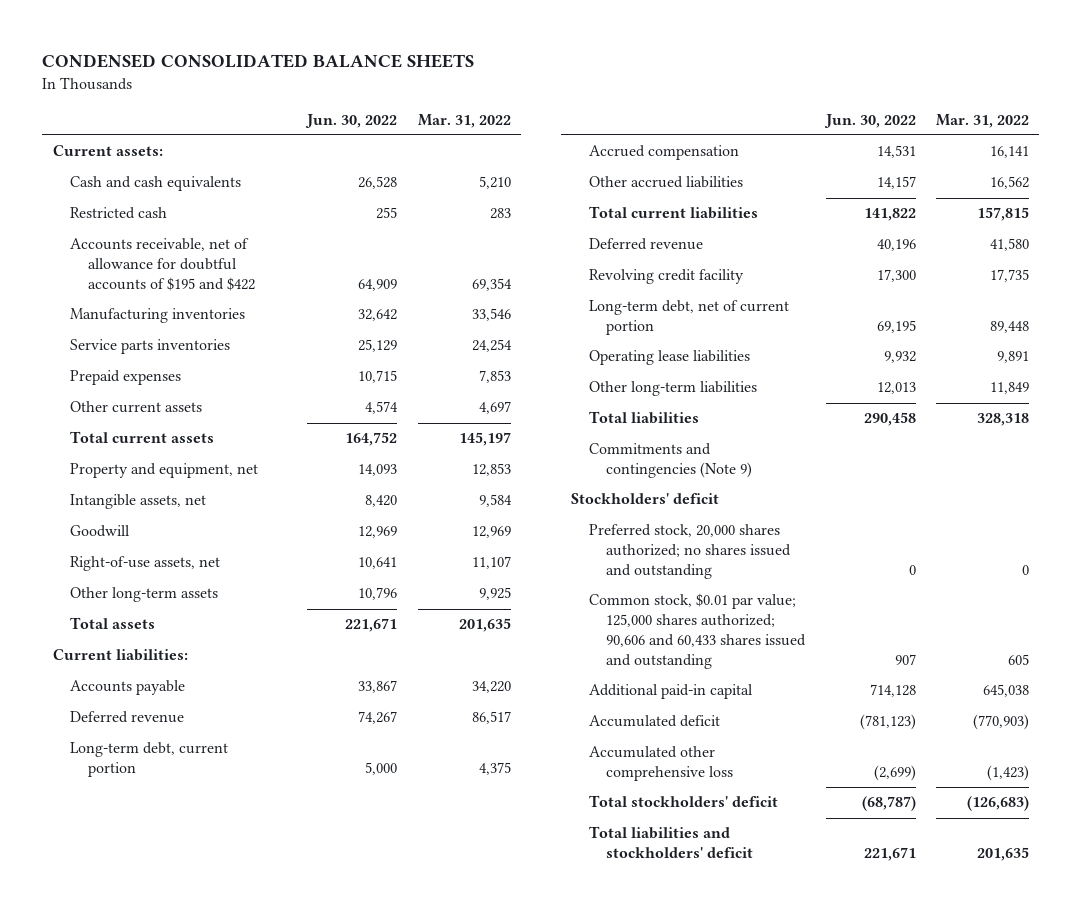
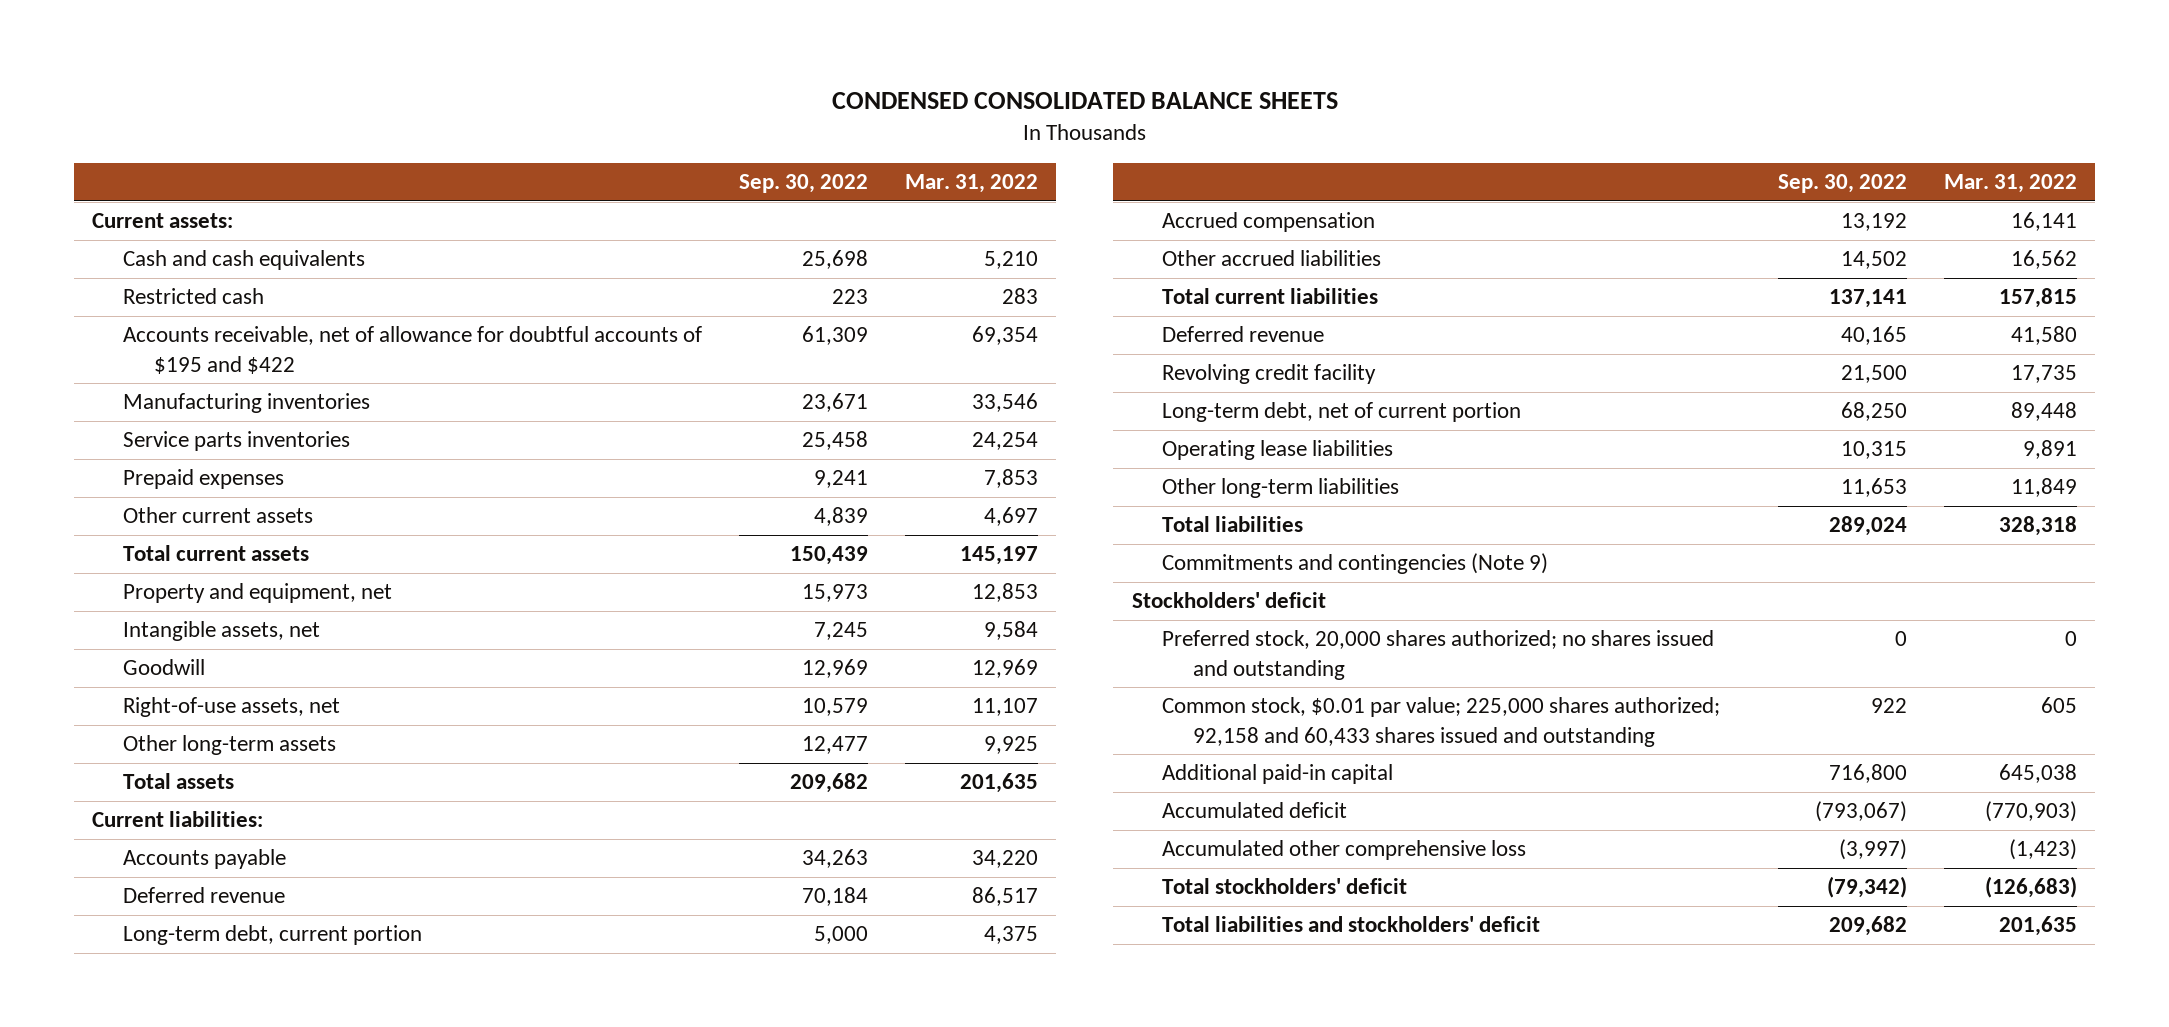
[305,113,398,128] Jun. 30, 2022 -> none
none -> [738,173,868,193] Sep. 30, 2022
[588,593,807,669] Common stock, $0.01 par value; 125,000 shares authorized; 90,606 and 60,433 shares issued and outstanding -> [1162,697,1721,747] Common stock, $0.01 par value; 225,000 shares authorized; 92,158 and 60,433 shares issued and outstanding

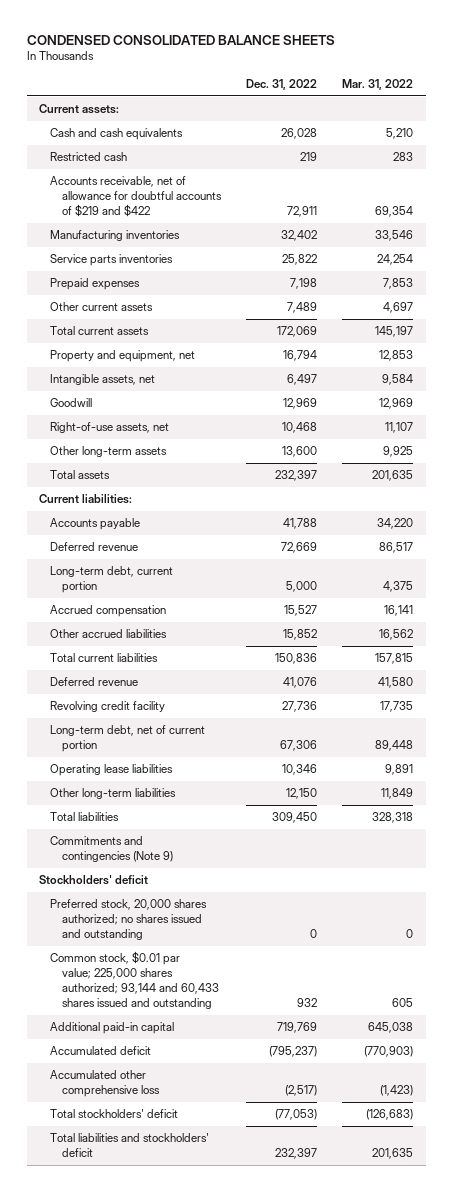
[738,173,868,193] Sep. 30, 2022 -> none
none -> [246,78,318,90] Dec. 31, 2022
[123,326,703,374] Accounts receivable, net of allowance for doubtful accounts of $195 and $422 -> [50,176,222,218] Accounts receivable, net of allowance for doubtful accounts of $219 and $422
[1162,697,1721,747] Common stock, $0.01 par value; 225,000 shares authorized; 92,158 and 60,433 shares issued and outstanding -> [50,951,219,1009] Common stock, $0.01 par value; 225,000 shares authorized; 93,144 and 60,433 shares issued and outstanding

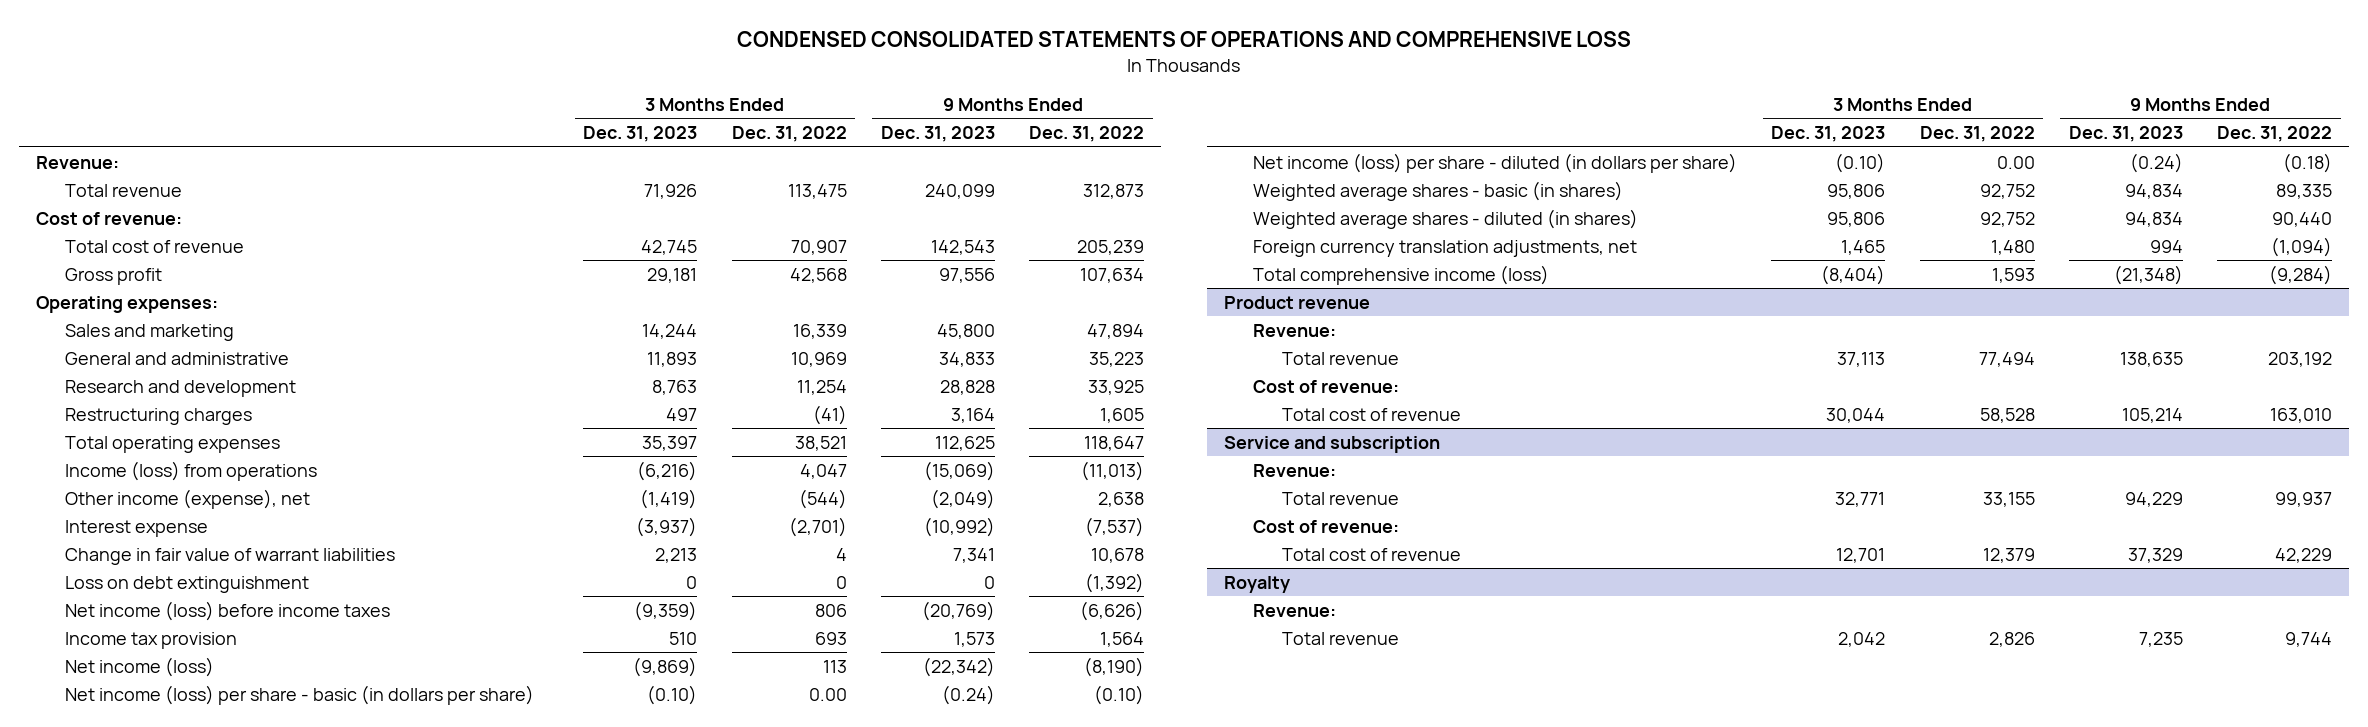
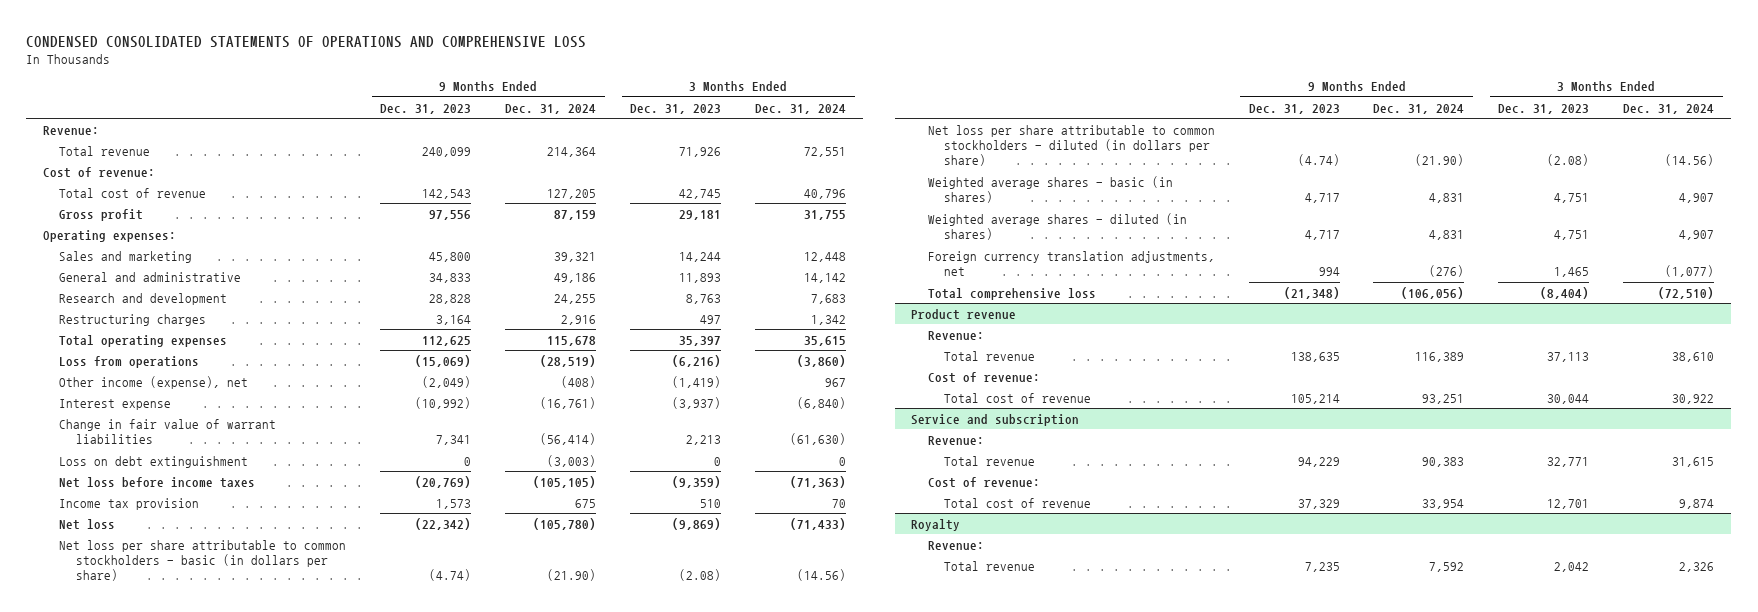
[731,126,847,143] Dec. 31, 2022 -> none
[1029,126,1145,143] Dec. 31, 2022 -> none
none -> [505,103,597,114] Dec. 31, 2024
none -> [755,103,847,114] Dec. 31, 2024
[65,460,318,481] Income (loss) from operations -> [59,355,200,368] Loss from operations
[65,600,391,621] Net income (loss) before income taxes -> [59,476,256,488] Net loss before income taxes
[65,656,215,677] Net income (loss) -> [59,518,116,530] Net loss
[65,684,535,705] Net income (loss) per share - basic (in dollars per share) -> [59,539,347,582] Net loss per share attributable to common stockholders - basic (in dollars per share)
[647,684,698,705] (0.10) -> [679,569,722,582] (2.08)
[941,684,995,705] (0.24) -> [429,569,472,582] (4.74)
[1253,152,1738,173] Net income (loss) per share - diluted (in dollars per share) -> [927,124,1215,167] Net loss per share attributable to common stockholders - diluted (in dollars per share)
[1835,152,1886,173] (0.10) -> [1547,154,1590,167] (2.08)
[2129,152,2183,173] (0.24) -> [1297,154,1340,167] (4.74)
[1827,183,1886,199] 95,806 -> [1554,193,1590,204] 4,751
[2124,183,2183,199] 94,834 -> [1304,193,1340,204] 4,717
[1827,211,1886,227] 95,806 -> [1554,230,1590,241] 4,751
[2124,211,2183,227] 94,834 -> [1304,230,1340,241] 4,717
[1253,264,1550,285] Total comprehensive income (loss) -> [927,287,1096,300] Total comprehensive loss

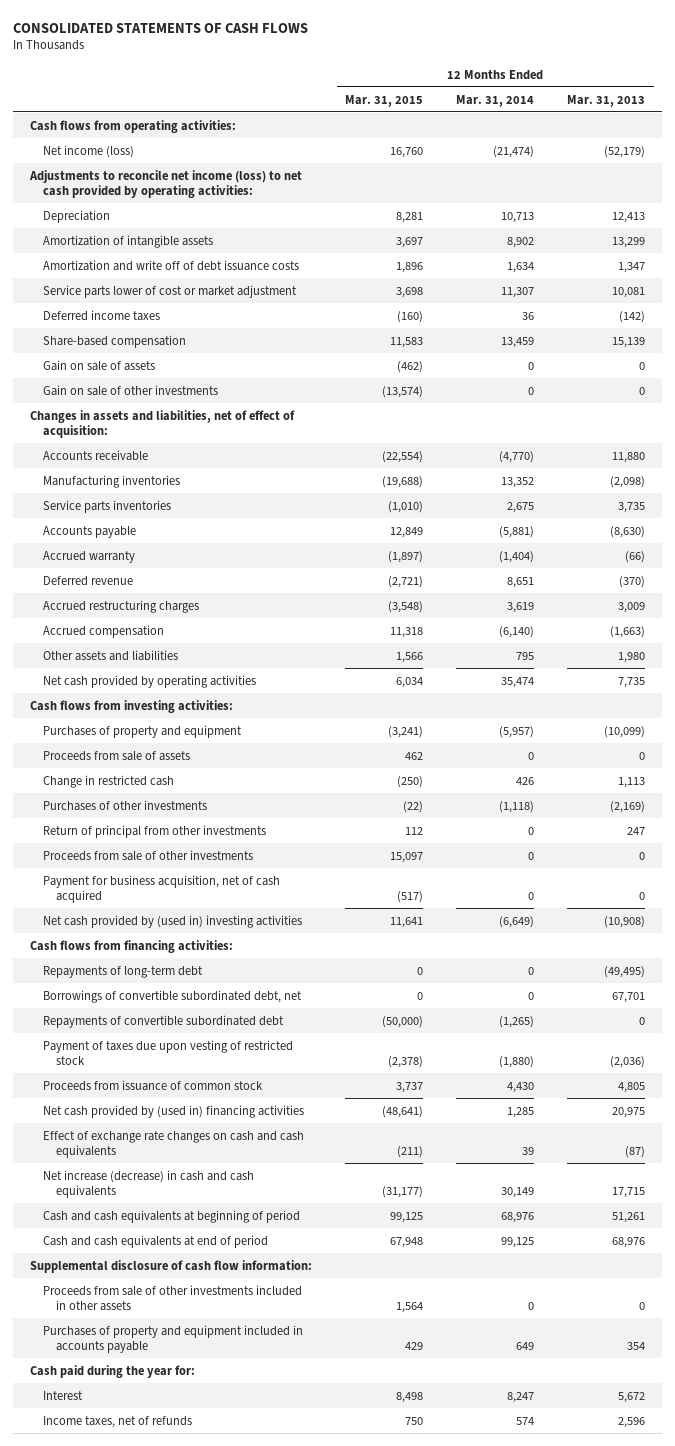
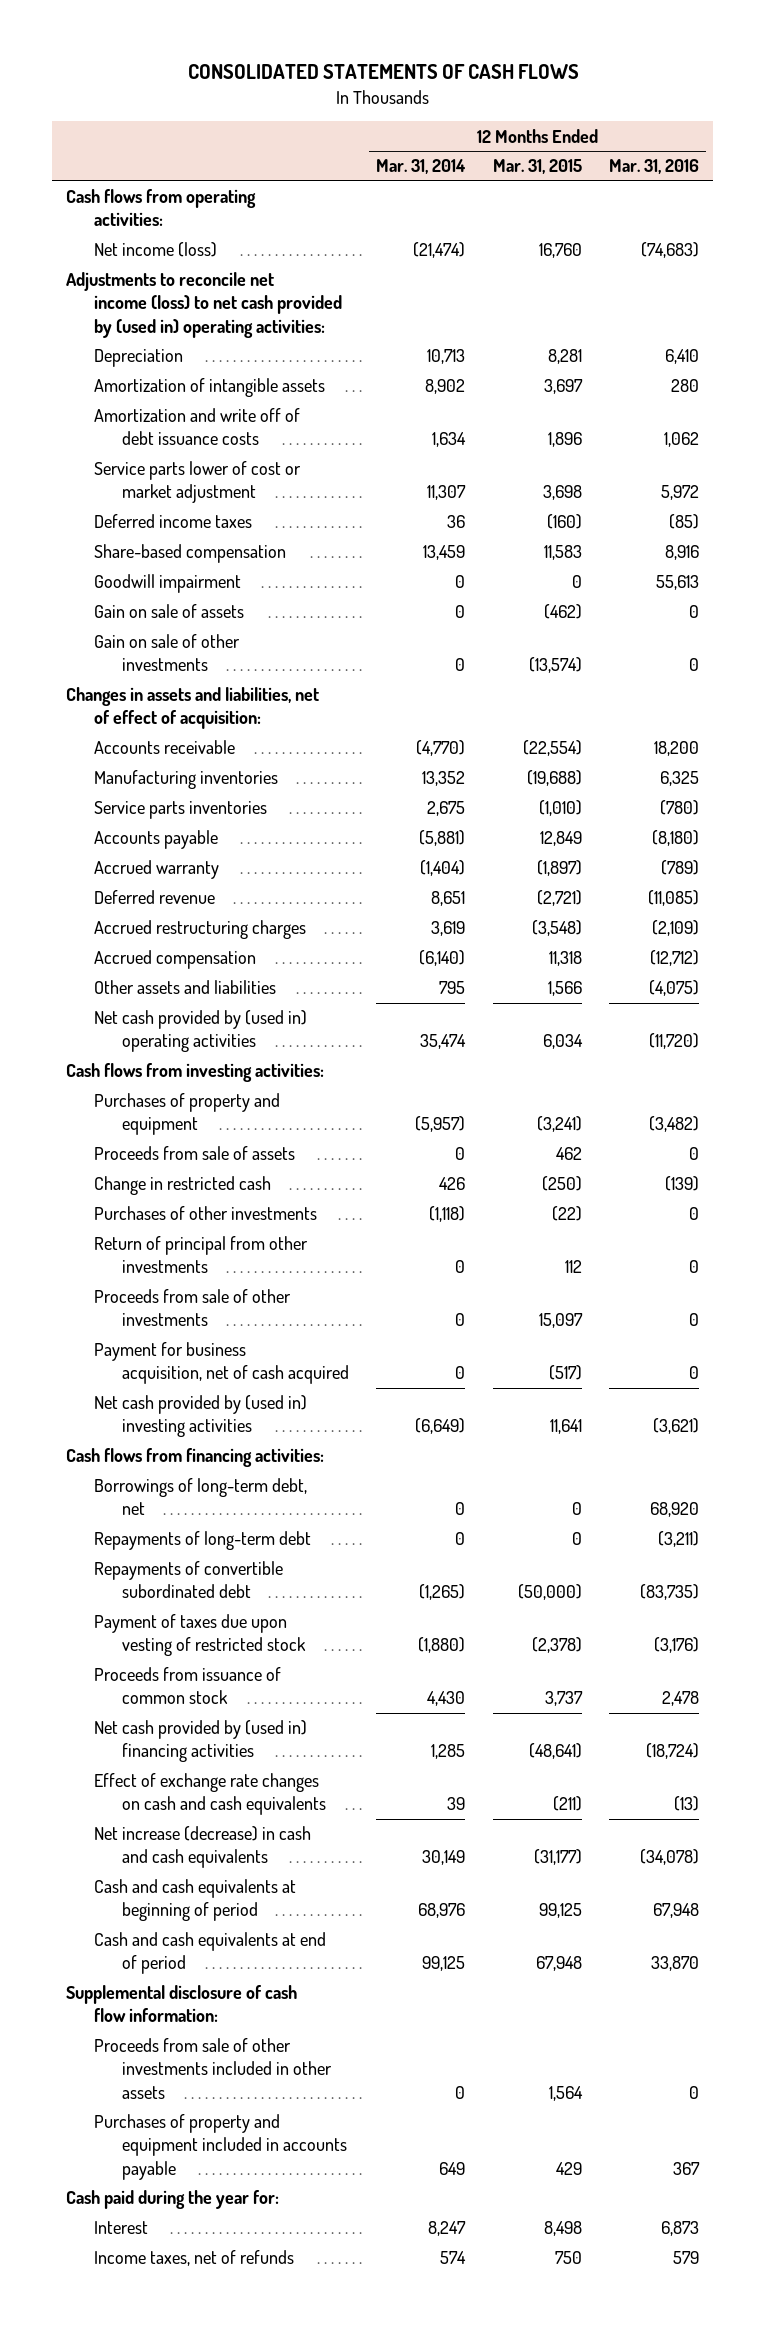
[567,94,646,107] Mar. 31, 2013 -> none
none -> [609,159,700,175] Mar. 31, 2016
[28,169,302,198] Adjustments to reconcile net income (loss) to net cash provided by operating activities: -> [65,272,342,338] Adjustments to reconcile net income (loss) to net cash provided by (used in) operating activities:
none -> [93,574,241,594] Goodwill impairment
[42,674,256,688] Net cash provided by operating activities -> [93,1010,307,1053] Net cash provided by (used in) operating activities
none -> [93,1478,307,1516] Borrowings of long-term debt, net
[42,989,302,1003] Borrowings of convertible subordinated debt, net -> none

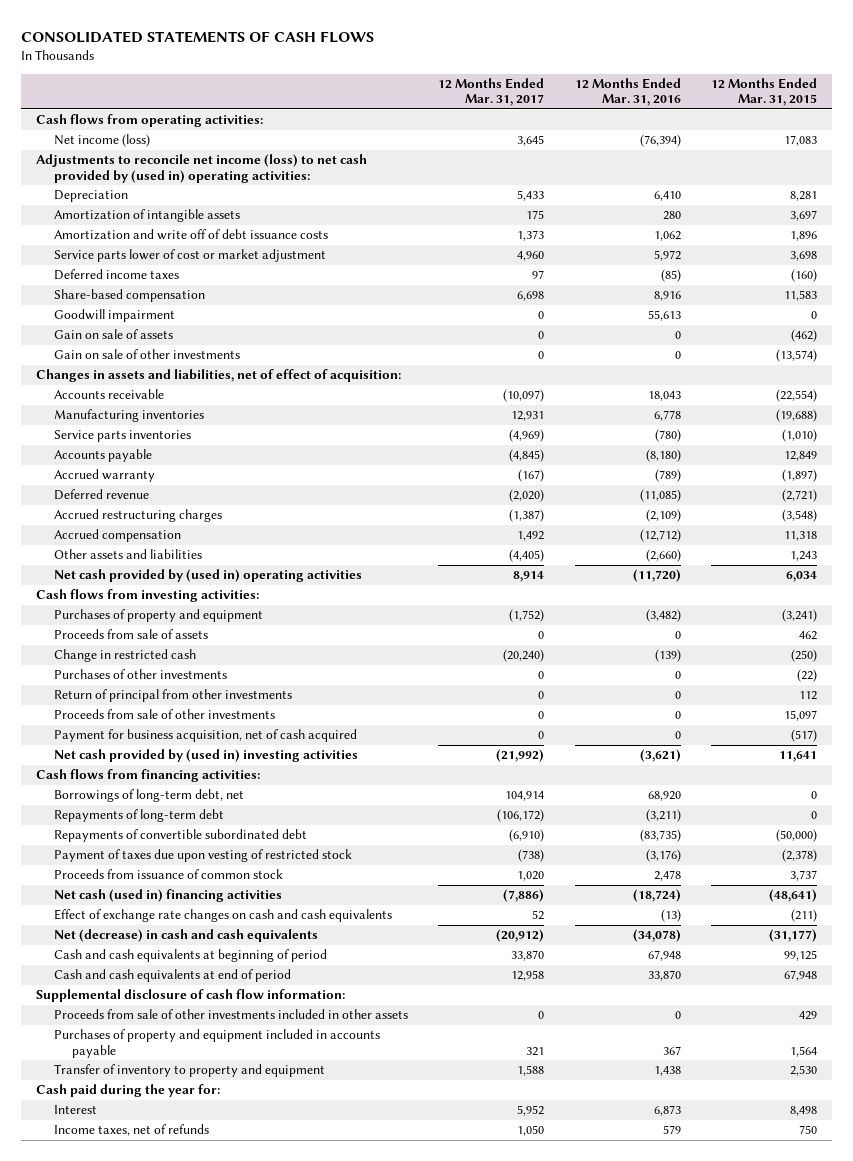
[376,159,467,175] Mar. 31, 2014 -> none
none -> [438,77,545,107] 12 Months Ended Mar. 31, 2017
[538,243,582,259] 16,760 -> [783,135,817,147] 17,083
[641,242,700,259] (74,683) -> [639,134,681,148] (76,394)
[654,741,700,757] 18,200 -> [647,391,681,402] 18,043
[660,771,700,787] 6,325 -> [653,410,681,422] 6,778
[547,981,582,997] 1,566 -> [789,551,817,562] 1,243
[649,980,700,997] (4,075) -> [645,549,681,563] (2,660)
[93,1720,307,1763] Net cash provided by (used in) financing activities -> [54,889,283,903] Net cash (used in) financing activities
[93,1826,311,1869] Net increase (decrease) in cash and cash equivalents -> [54,929,319,943] Net (decrease) in cash and cash equivalents
[548,2085,583,2101] 1,564 -> [798,1011,817,1021] 429
[555,2161,582,2175] 429 -> [789,1045,817,1057] 1,564
none -> [54,1064,326,1078] Transfer of inventory to property and equipment

